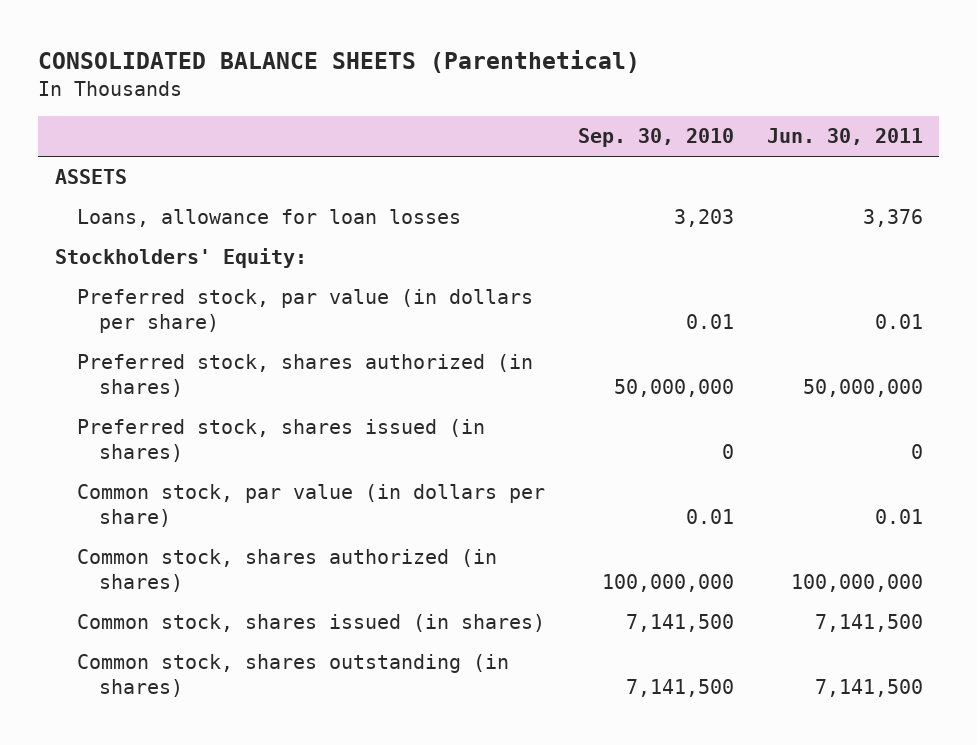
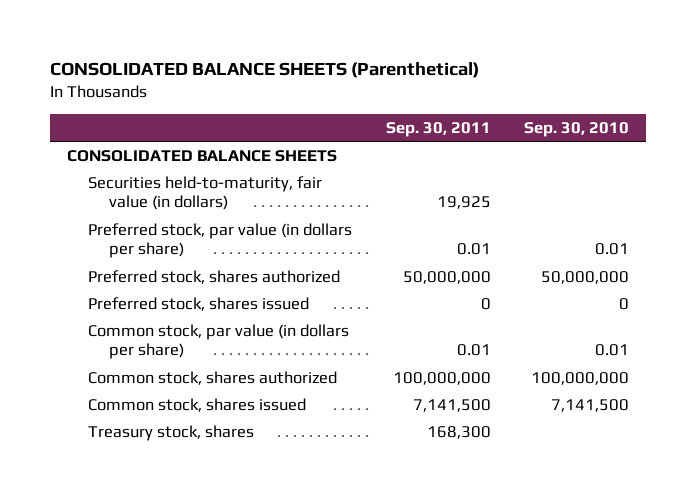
[766,128,923,146] Jun. 30, 2011 -> none
none -> [385,121,491,137] Sep. 30, 2011
[54,169,127,185] ASSETS -> none
[76,209,461,228] Loans, allowance for loan losses -> none
[54,248,307,269] Stockholders' Equity: -> none
none -> [66,149,337,162] CONSOLIDATED BALANCE SHEETS
none -> [87,175,322,211] Securities held-to-maturity, fair value (in dollars)
[76,354,533,398] Preferred stock, shares authorized (in shares) -> [87,269,340,284] Preferred stock, shares authorized
[76,419,485,463] Preferred stock, shares issued (in shares) -> [87,296,309,311] Preferred stock, shares issued
[76,654,509,698] Common stock, shares outstanding (in shares) -> none
[76,549,497,593] Common stock, shares authorized (in shares) -> [87,370,337,385] Common stock, shares authorized
[76,614,545,633] Common stock, shares issued (in shares) -> [87,397,306,412] Common stock, shares issued
none -> [87,424,254,441] Treasury stock, shares

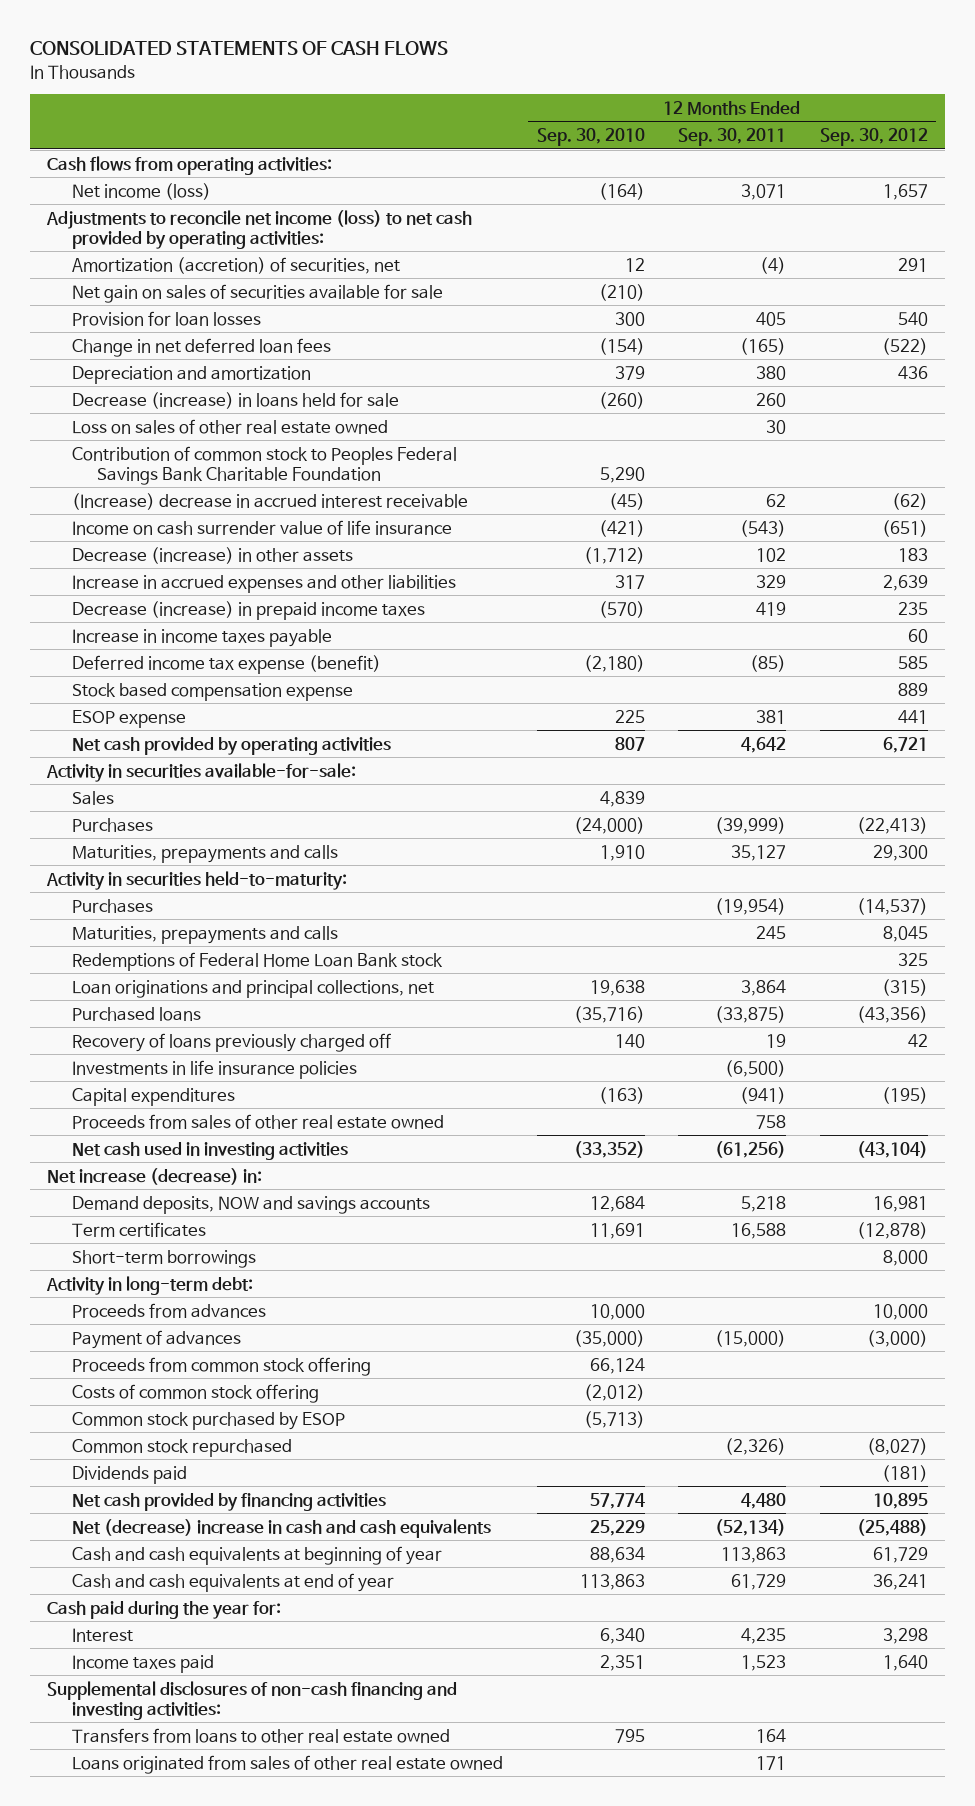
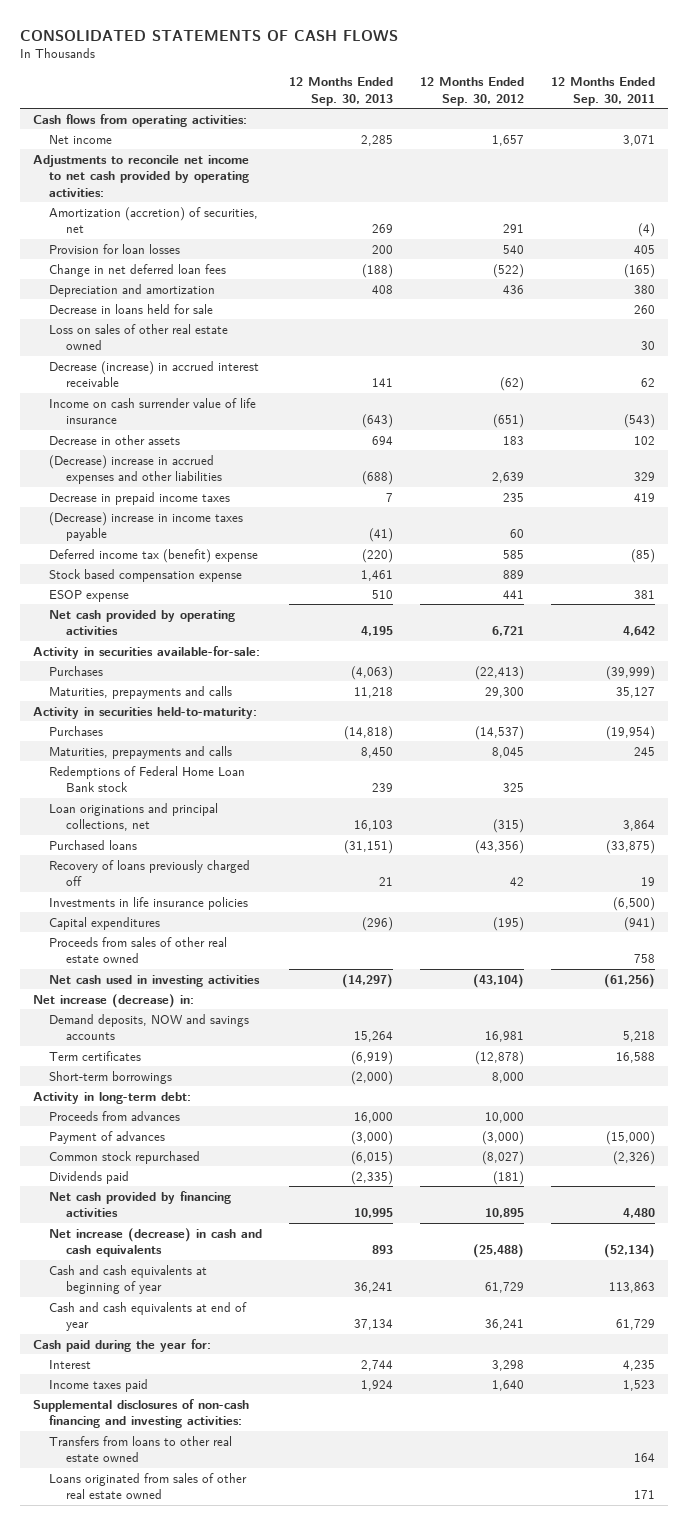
[536,128,645,147] Sep. 30, 2010 -> none
none -> [289,77,394,106] 12 Months Ended Sep. 30, 2013
[71,182,211,200] Net income (loss) -> [49,134,113,144] Net income
[45,209,472,249] Adjustments to reconcile net income (loss) to net cash provided by operating activities: -> [33,154,250,197] Adjustments to reconcile net income to net cash provided by operating activities:
[71,283,443,303] Net gain on sales of securities available for sale -> none
[71,391,399,409] Decrease (increase) in loans held for sale -> [49,303,214,314] Decrease in loans held for sale
[71,445,457,485] Contribution of common stock to Peoples Federal Savings Bank Charitable Foundation -> none
[71,492,468,510] (Increase) decrease in accrued interest receivable -> [49,360,260,388] Decrease (increase) in accrued interest receivable
[71,546,353,564] Decrease (increase) in other assets -> [49,434,181,445] Decrease in other assets
[71,574,456,593] Increase in accrued expenses and other liabilities -> [49,454,222,485] (Decrease) increase in accrued expenses and other liabilities
[71,600,425,620] Decrease (increase) in prepaid income taxes -> [49,491,231,505] Decrease in prepaid income taxes
[71,628,332,647] Increase in income taxes payable -> [49,511,244,542] (Decrease) increase in income taxes payable
[71,654,381,674] Deferred income tax expense (benefit) -> [49,548,259,563] Deferred income tax (benefit) expense
[71,790,114,805] Sales -> none
[71,1356,371,1376] Proceeds from common stock offering -> none
[71,1383,319,1403] Costs of common stock offering -> none
[71,1411,345,1430] Common stock purchased by ESOP -> none
[71,1518,491,1538] Net (decrease) increase in cash and cash equivalents -> [49,1227,263,1258] Net increase (decrease) in cash and cash equivalents

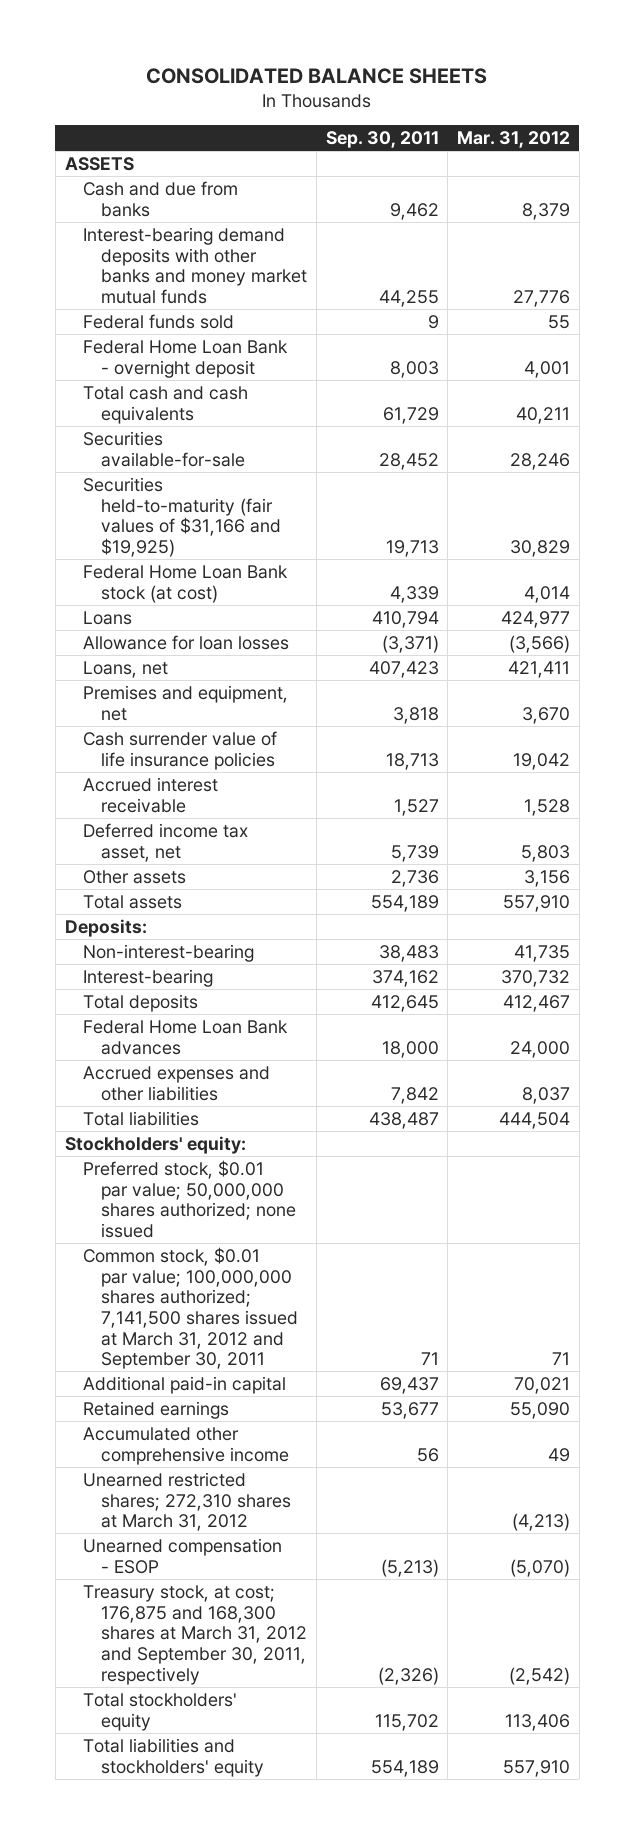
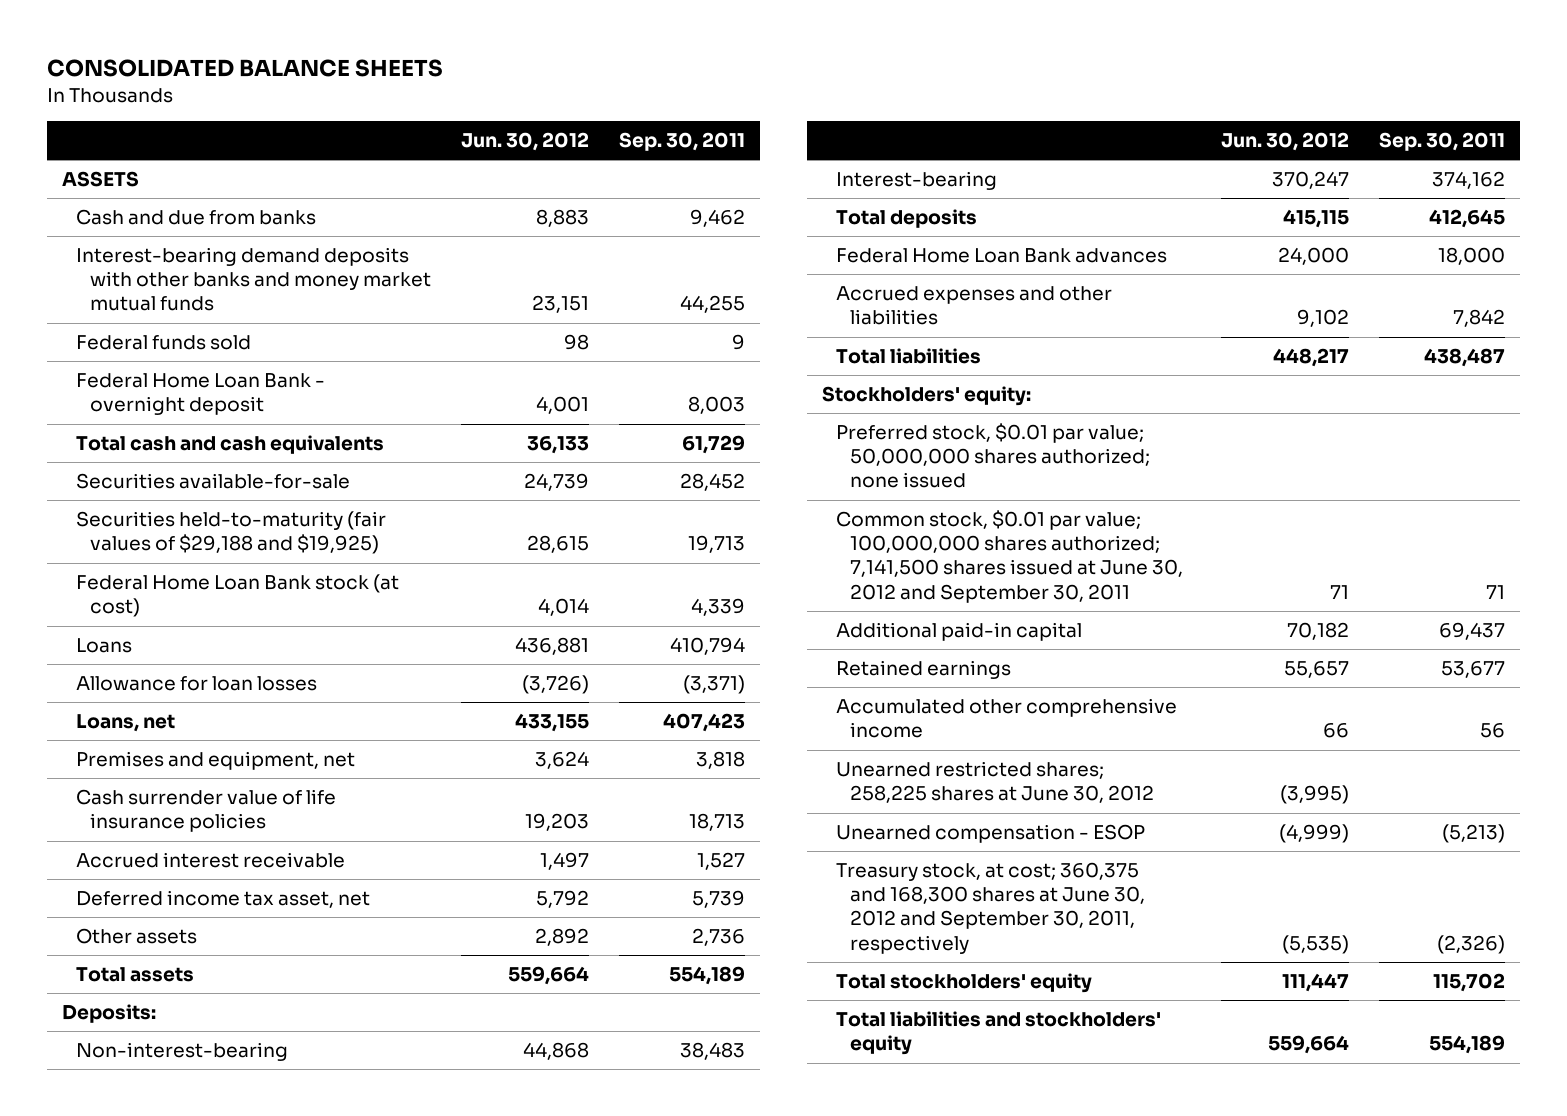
[456,131,570,149] Mar. 31, 2012 -> none
none -> [460,132,589,152] Jun. 30, 2012
[82,476,282,557] Securities held-to-maturity (fair values of $31,166 and $19,925) -> [75,511,386,555] Securities held-to-maturity (fair values of $29,188 and $19,925)
[82,1246,299,1370] Common stock, $0.01 par value; 100,000,000 shares authorized; 7,141,500 shares issued at March 31, 2012 and September 30, 2011 -> [836,510,1184,603] Common stock, $0.01 par value; 100,000,000 shares authorized; 7,141,500 shares issued at June 30, 2012 and September 30, 2011
[82,1471,292,1532] Unearned restricted shares; 272,310 shares at March 31, 2012 -> [836,761,1155,804] Unearned restricted shares; 258,225 shares at June 30, 2012
[82,1584,308,1685] Treasury stock, at cost; 176,875 and 168,300 shares at March 31, 2012 and September 30, 2011, respectively -> [836,862,1146,954] Treasury stock, at cost; 360,375 and 168,300 shares at June 30, 2012 and September 30, 2011, respectively

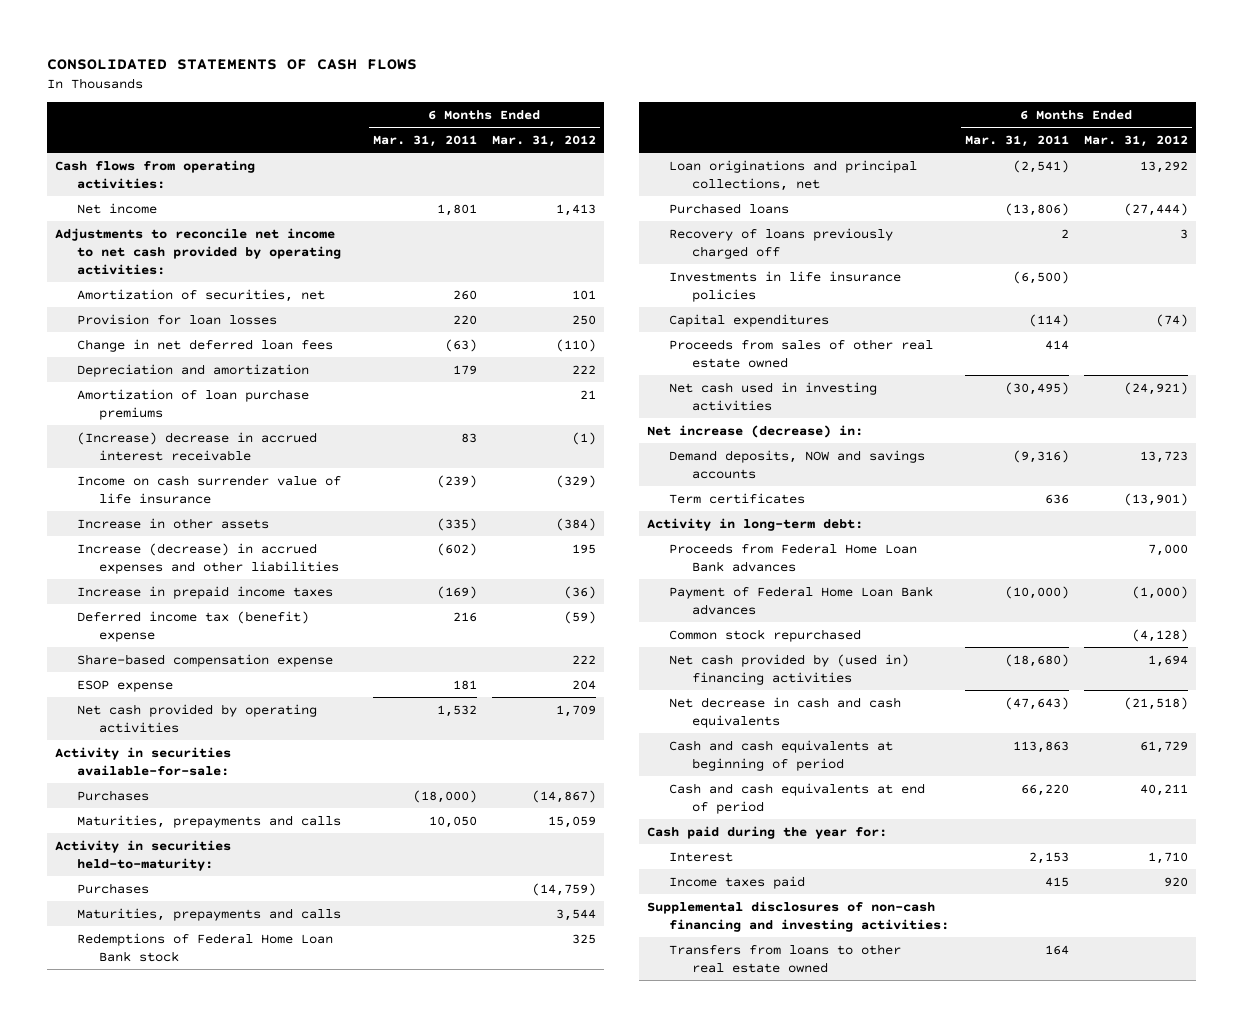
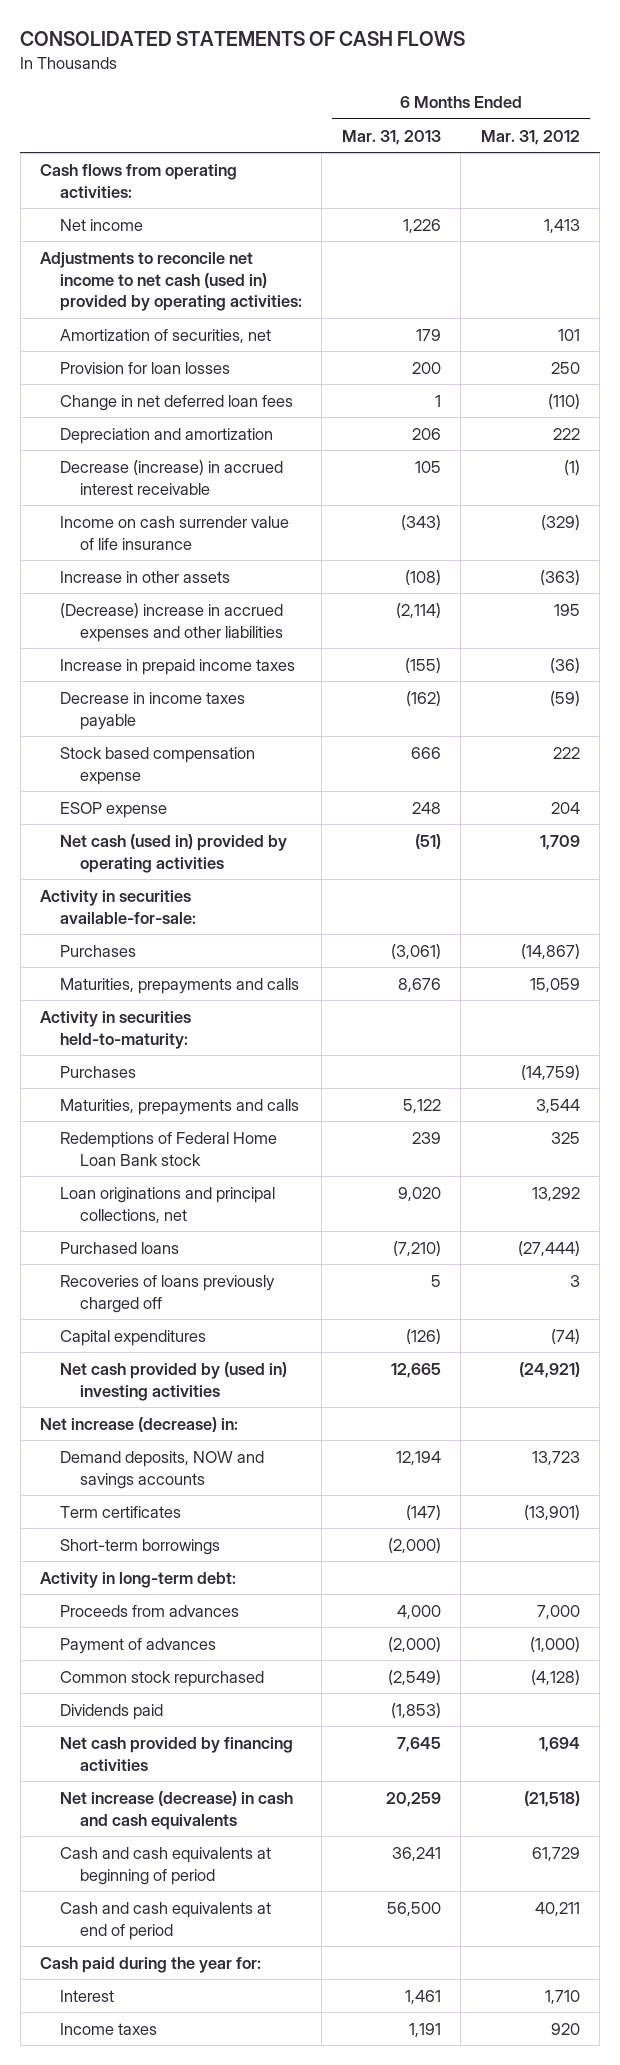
[372,135,477,148] Mar. 31, 2011 -> none
none -> [341,129,441,145] Mar. 31, 2013
[54,227,342,276] Adjustments to reconcile net income to net cash provided by operating activities: -> [40,251,302,312] Adjustments to reconcile net income to net cash (used in) provided by operating activities:
[77,388,310,420] Amortization of loan purchase premiums -> none
[77,431,318,461] (Increase) decrease in accrued interest receivable -> [59,459,283,495] Decrease (increase) in accrued interest receivable
[555,517,596,531] (384) -> [539,569,580,585] (363)
[77,542,340,574] Increase (decrease) in accrued expenses and other liabilities -> [59,602,283,642] (Decrease) increase in accrued expenses and other liabilities
[77,610,310,642] Deferred income tax (benefit) expense -> none
none -> [59,691,245,730] Decrease in income taxes payable
[77,653,334,667] Share-based compensation expense -> [59,746,255,785] Stock based compensation expense
[77,703,318,733] Net cash provided by operating activities -> [59,833,287,873] Net cash (used in) provided by operating activities
[669,270,902,302] Investments in life insurance policies -> none
[669,227,894,259] Recovery of loans previously charged off -> [59,1274,275,1313] Recoveries of loans previously charged off
[669,338,934,368] Proceeds from sales of other real estate owned -> none
[669,381,878,411] Net cash used in investing activities -> [59,1361,287,1401] Net cash provided by (used in) investing activities
none -> [59,1538,220,1555] Short-term borrowings
[669,542,918,572] Proceeds from Federal Home Loan Bank advances -> [59,1604,239,1617] Proceeds from advances
[669,585,934,615] Payment of Federal Home Loan Bank advances -> [59,1637,216,1654] Payment of advances
none -> [59,1703,163,1720] Dividends paid
[669,653,910,685] Net cash provided by (used in) financing activities -> [59,1736,293,1771] Net cash provided by financing activities
[669,696,902,728] Net decrease in cash and cash equivalents -> [59,1790,293,1830] Net increase (decrease) in cash and cash equivalents
[646,900,950,932] Supplemental disclosures of non-cash financing and investing activities: -> none
[669,943,902,973] Transfers from loans to other real estate owned -> none
[669,875,806,889] Income taxes paid -> [59,2022,157,2035] Income taxes

